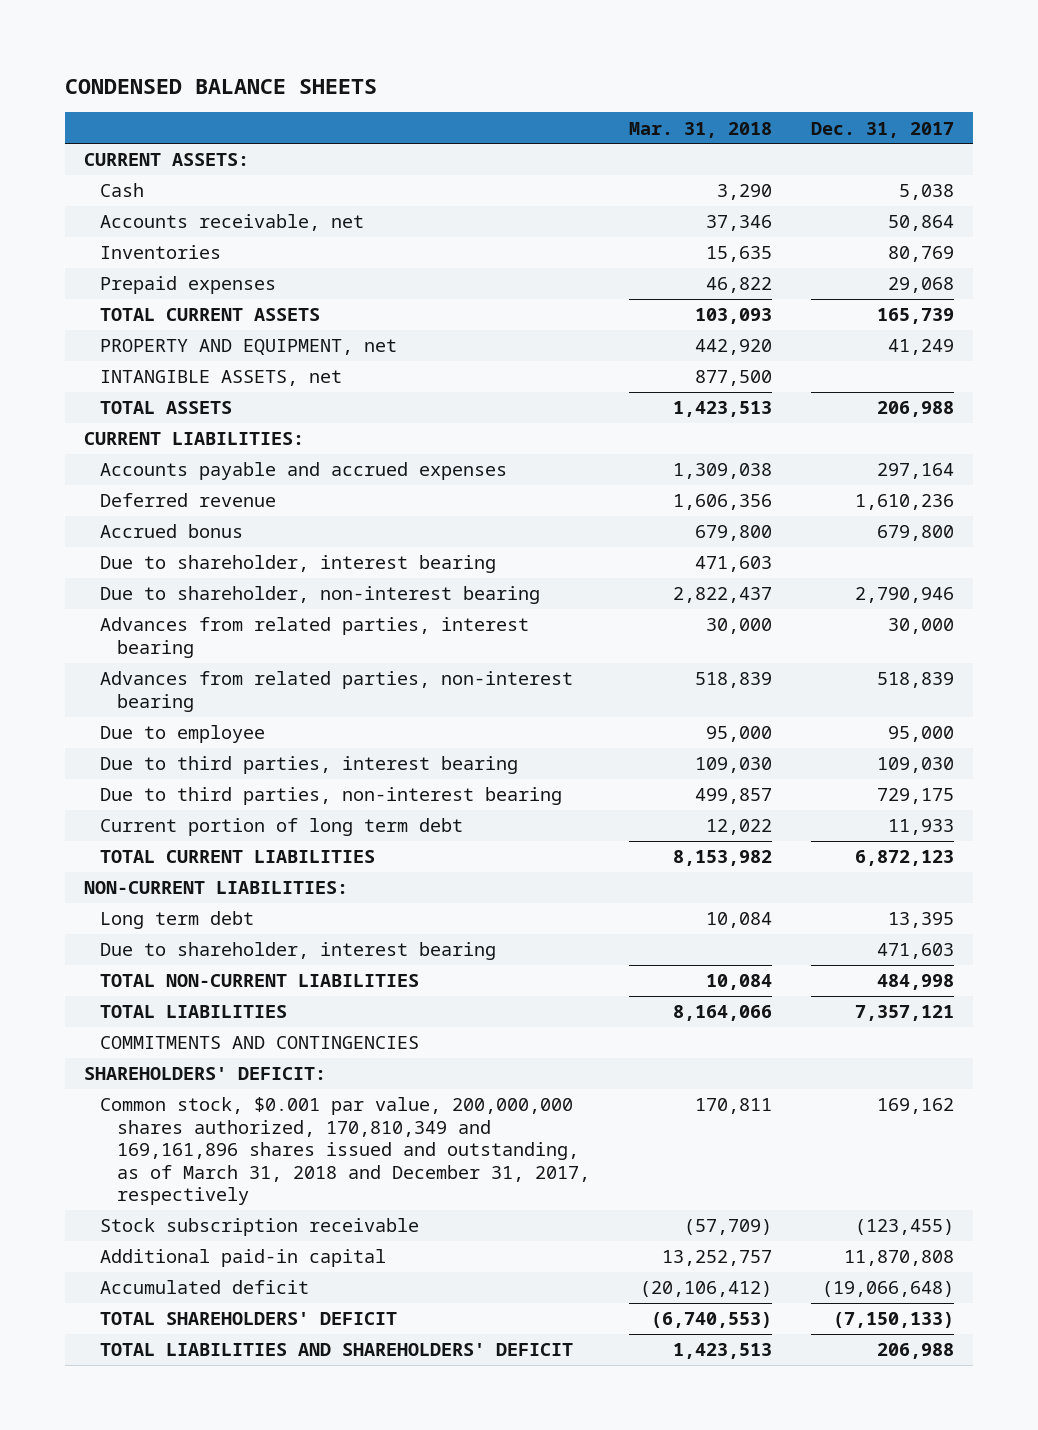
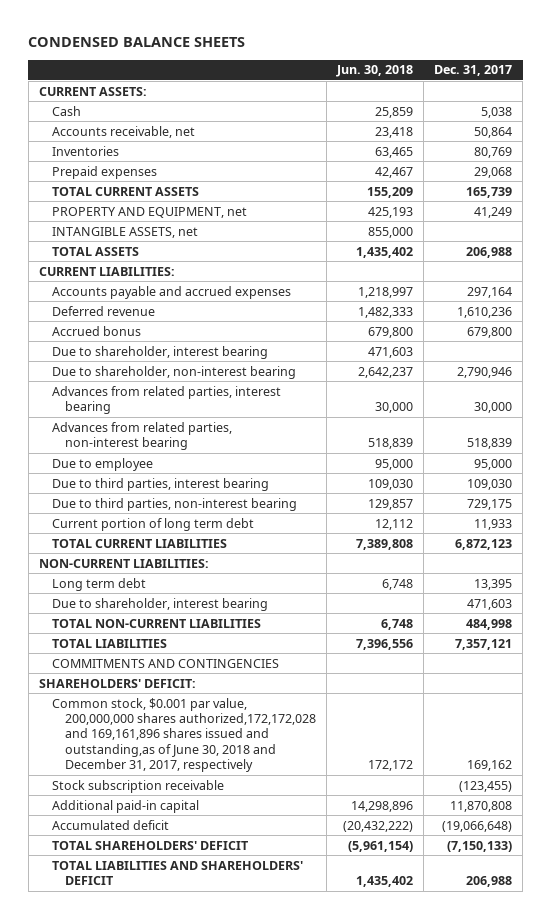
[628,121,772,138] Mar. 31, 2018 -> none
none -> [335,65,413,78] Jun. 30, 2018
[100,1097,590,1205] Common stock, $0.001 par value, 200,000,000 shares authorized, 170,810,349 and 169,161,896 shares issued and outstanding, as of March 31, 2018 and December 31, 2017, respectively -> [51,697,316,773] Common stock, $0.001 par value, 200,000,000 shares authorized,172,172,028 and 169,161,896 shares issued and outstanding,as of June 30, 2018 and December 31, 2017, respectively

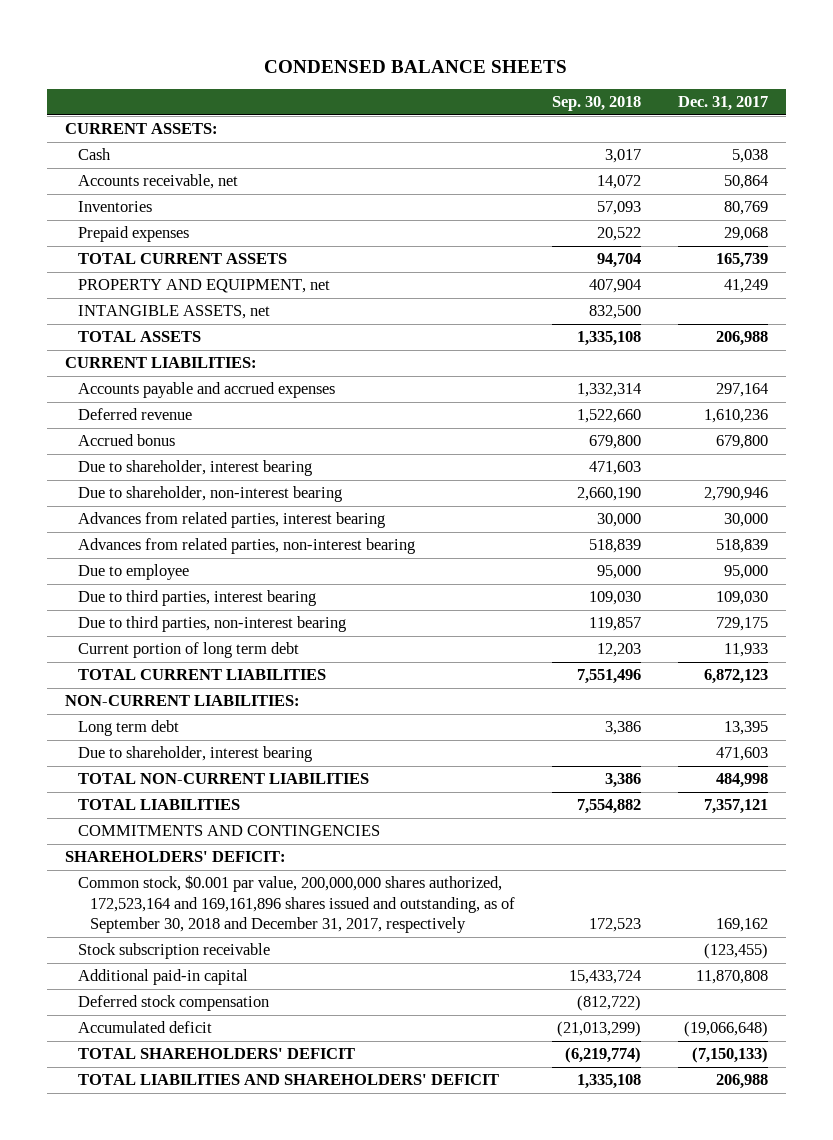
[335,65,413,78] Jun. 30, 2018 -> none
none -> [551,96,641,112] Sep. 30, 2018
[51,697,316,773] Common stock, $0.001 par value, 200,000,000 shares authorized,172,172,028 and 169,161,896 shares issued and outstanding,as of June 30, 2018 and December 31, 2017, respectively -> [77,875,516,934] Common stock, $0.001 par value, 200,000,000 shares authorized, 172,523,164 and 169,161,896 shares issued and outstanding, as of September 30, 2018 and December 31, 2017, respectively
none -> [77,995,269,1012] Deferred stock compensation

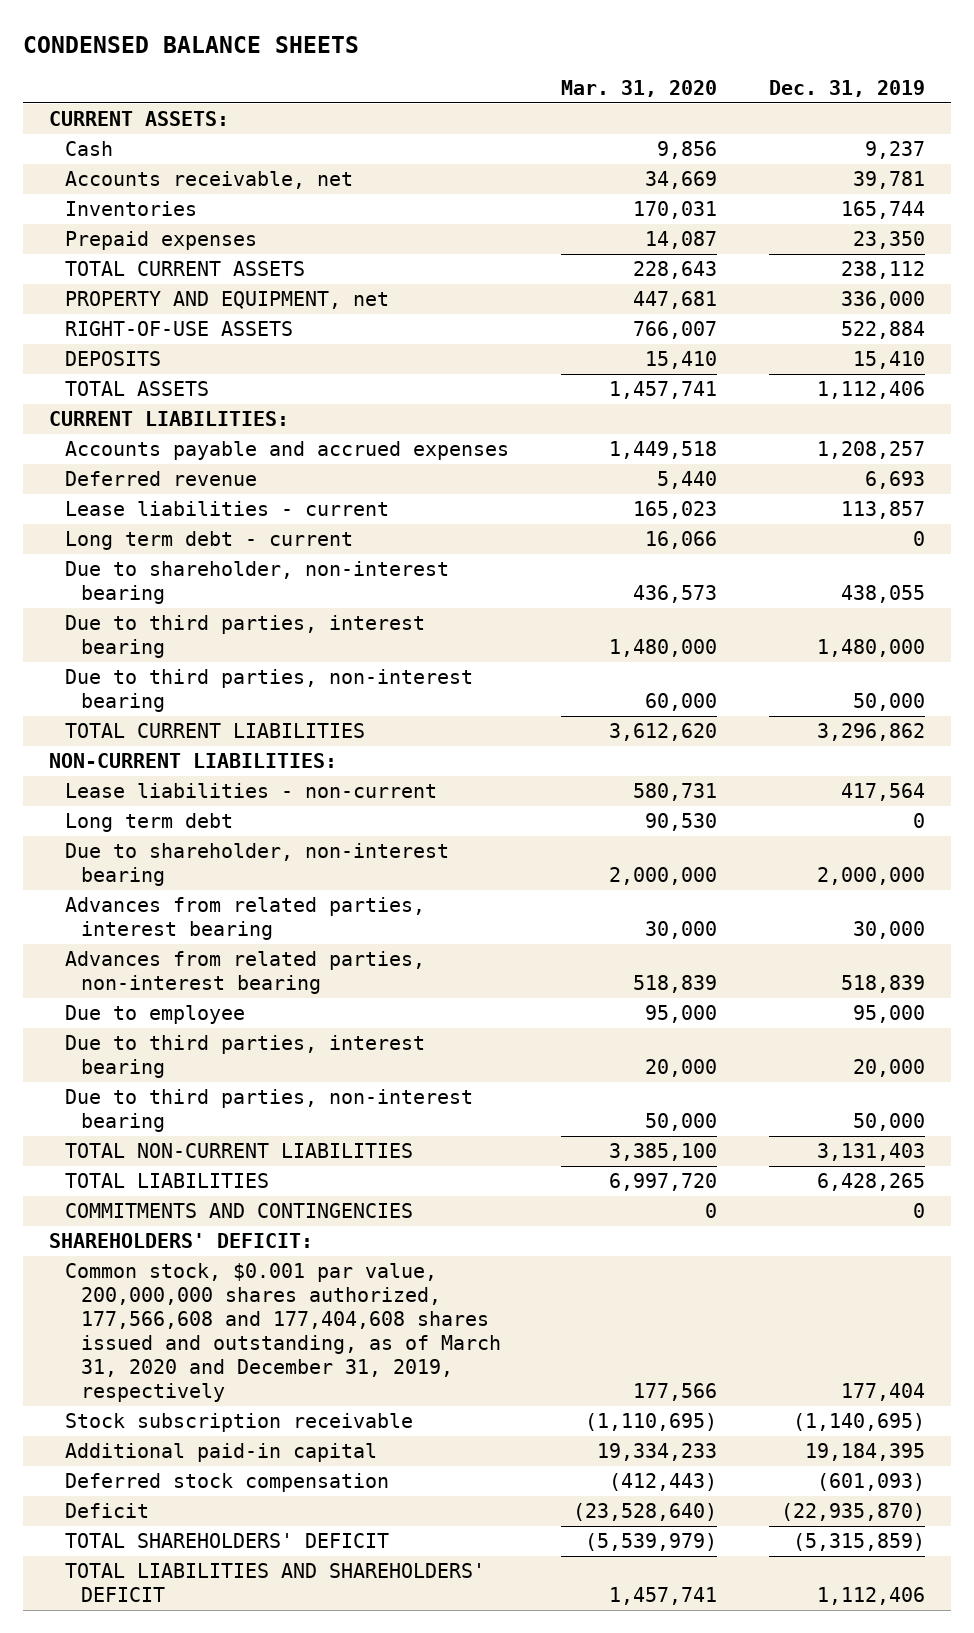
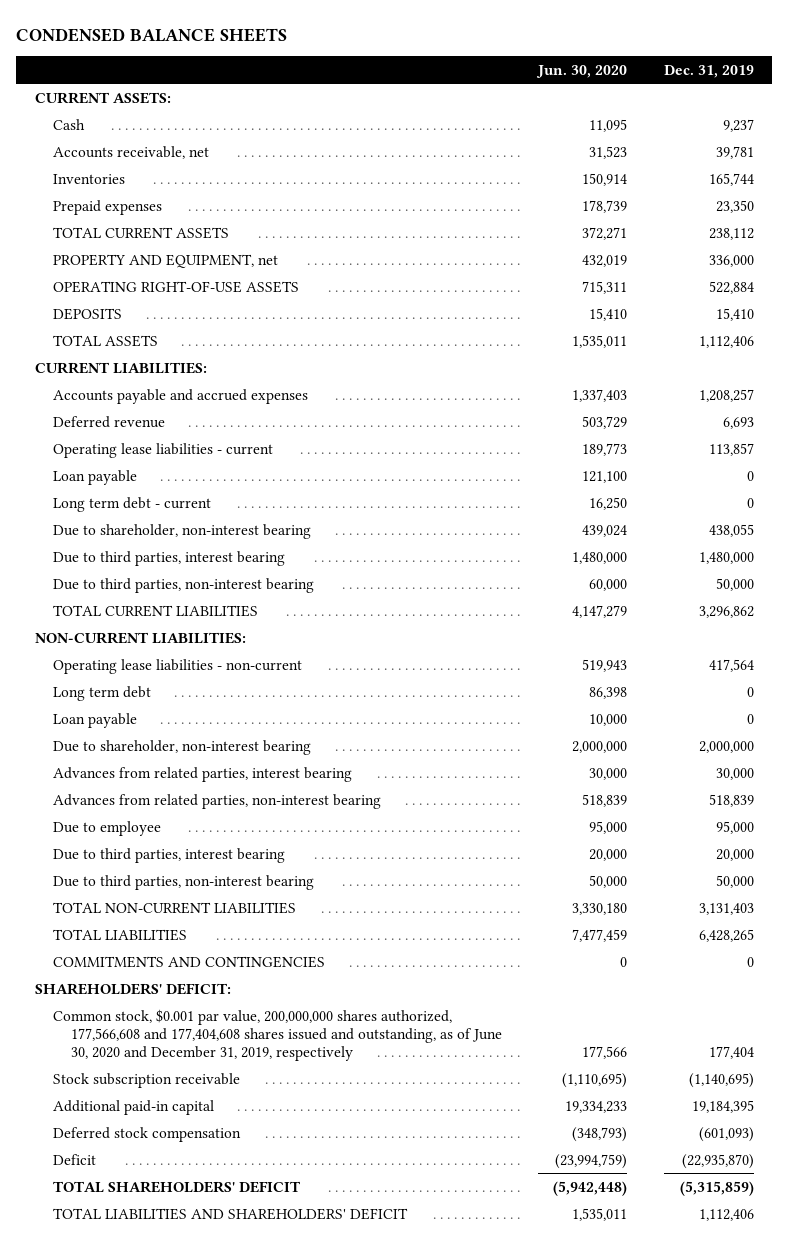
[561,80,718,98] Mar. 31, 2020 -> none
none -> [536,64,628,78] Jun. 30, 2020
[64,321,293,337] RIGHT-OF-USE ASSETS -> [52,280,299,293] OPERATING RIGHT-OF-USE ASSETS
[64,501,389,517] Lease liabilities - current -> [52,442,273,458] Operating lease liabilities - current
none -> [52,469,137,485] Loan payable
[64,783,437,799] Lease liabilities - non-current -> [52,658,302,674] Operating lease liabilities - non-current
none -> [52,712,137,728] Loan payable
[64,1263,501,1403] Common stock, $0.001 par value, 200,000,000 shares authorized, 177,566,608 and 177,404,608 shares issued and outstanding, as of March 31, 2020 and December 31, 2019, respectively -> [52,1008,502,1061] Common stock, $0.001 par value, 200,000,000 shares authorized, 177,566,608 and 177,404,608 shares issued and outstanding, as of June 30, 2020 and December 31, 2019, respectively

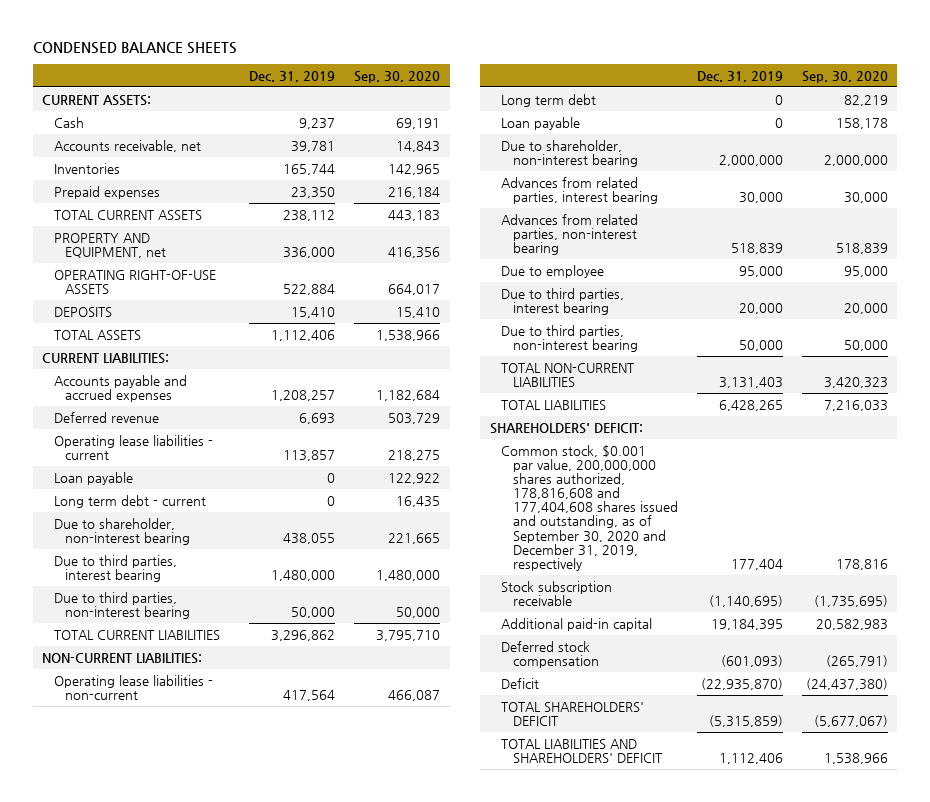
[536,64,628,78] Jun. 30, 2020 -> none
none -> [354,70,441,83] Sep. 30, 2020
[52,955,325,968] COMMITMENTS AND CONTINGENCIES -> none
[52,1008,502,1061] Common stock, $0.001 par value, 200,000,000 shares authorized, 177,566,608 and 177,404,608 shares issued and outstanding, as of June 30, 2020 and December 31, 2019, respectively -> [501,444,678,571] Common stock, $0.001 par value, 200,000,000 shares authorized, 178,816,608 and 177,404,608 shares issued and outstanding, as of September 30, 2020 and December 31, 2019, respectively

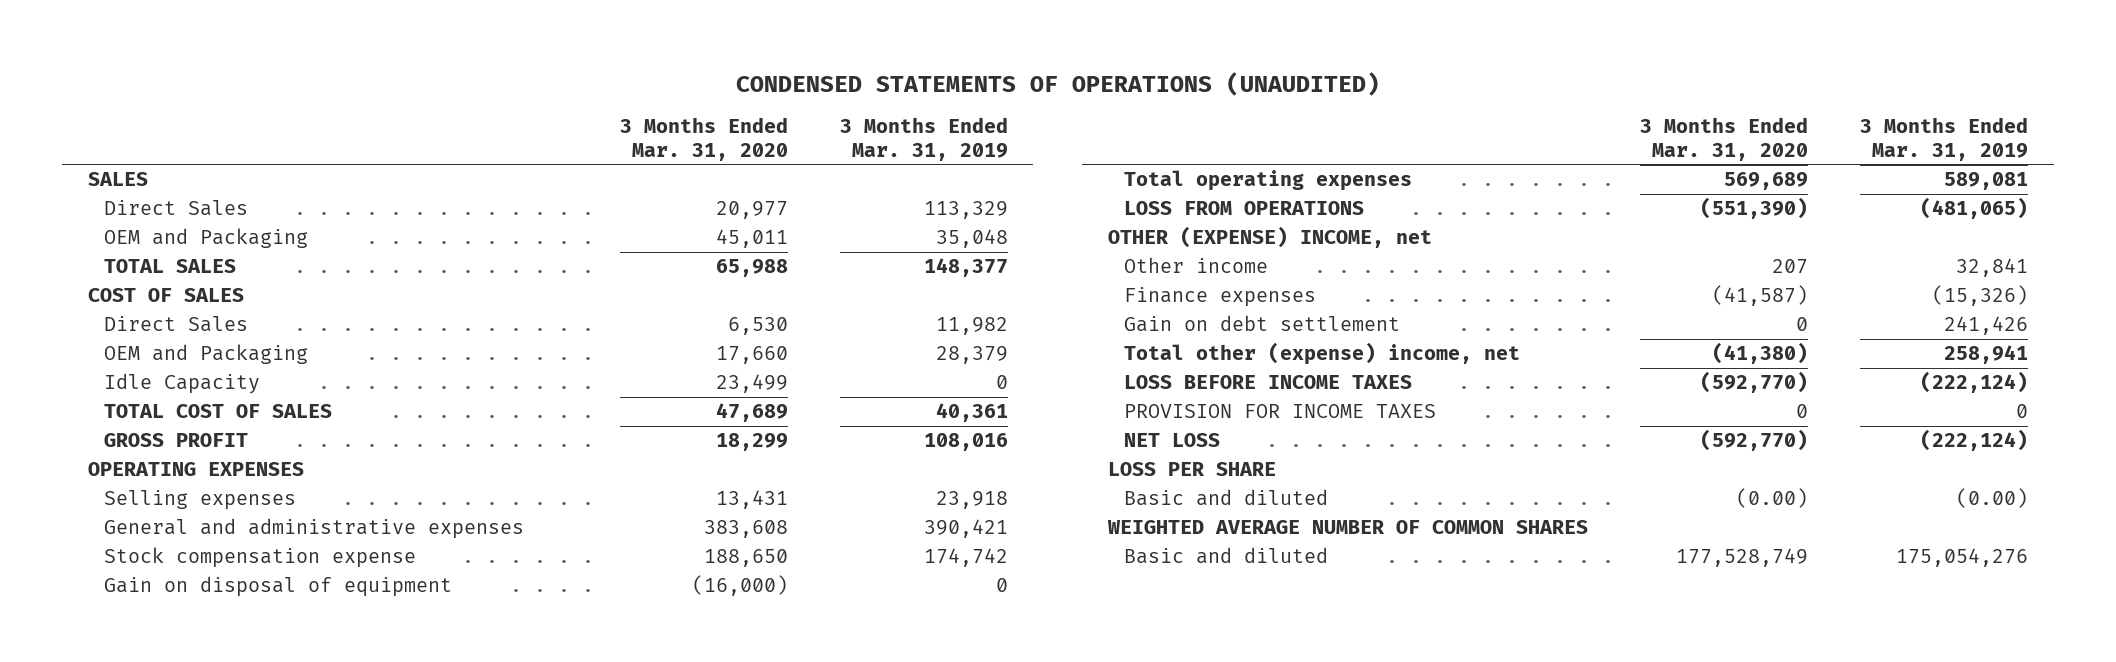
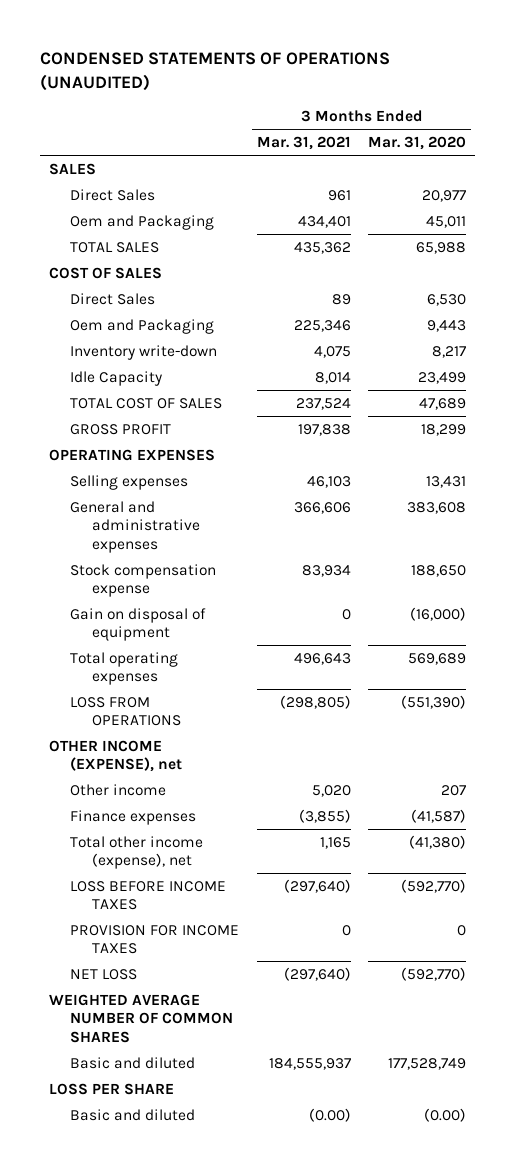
[839,116,1008,161] 3 Months Ended Mar. 31, 2019 -> none
none -> [256,136,351,151] Mar. 31, 2021
[104,228,309,249] OEM and Packaging -> [70,214,215,230] Oem and Packaging
[104,344,309,365] OEM and Packaging -> [70,318,215,334] Oem and Packaging
[715,346,788,365] 17,660 -> [427,319,467,332] 9,443
none -> [70,344,218,360] Inventory write-down
[1108,226,1433,249] OTHER (EXPENSE) INCOME, net -> [48,739,183,773] OTHER INCOME (EXPENSE), net
[1124,315,1401,333] Gain on debt settlement -> none
[1124,342,1521,366] Total other (expense) income, net -> [70,835,204,870] Total other income (expense), net
[1108,462,1277,477] LOSS PER SHARE -> [48,1082,174,1095] LOSS PER SHARE
[1124,489,1329,507] Basic and diluted -> [70,1108,196,1121] Basic and diluted

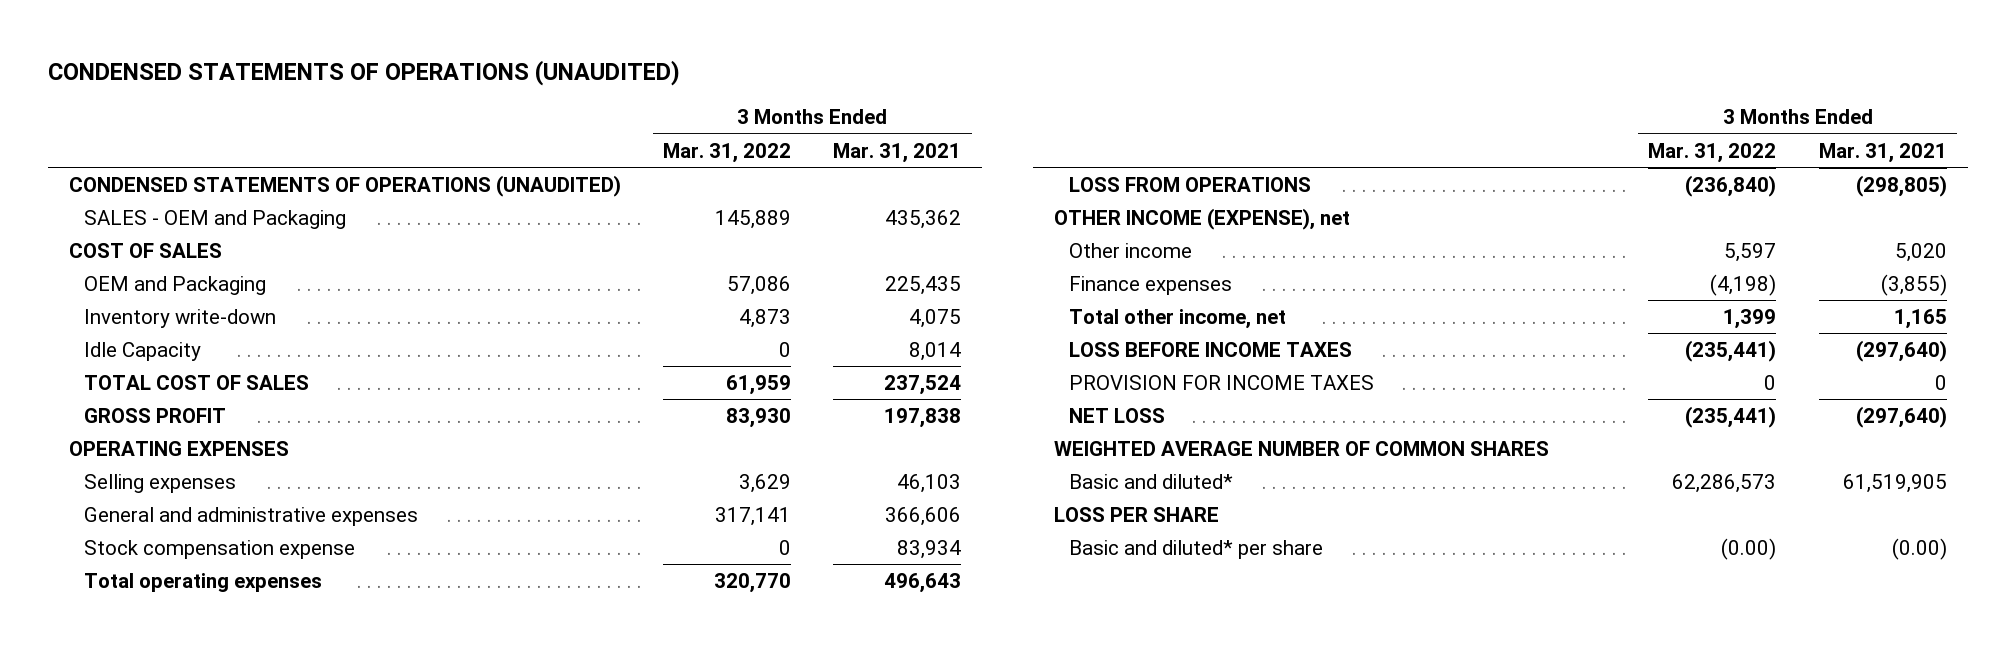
[368,136,467,151] Mar. 31, 2020 -> none
none -> [663,142,792,163] Mar. 31, 2022
[48,162,96,175] SALES -> none
[70,188,156,201] Direct Sales -> none
[70,214,215,230] Oem and Packaging -> none
none -> [69,174,622,197] CONDENSED STATEMENTS OF OPERATIONS (UNAUDITED)
[70,241,160,253] TOTAL SALES -> [84,209,347,229] SALES - OEM and Packaging
[70,292,156,305] Direct Sales -> none
[70,318,215,334] Oem and Packaging -> [84,275,267,295] OEM and Packaging
[293,319,351,332] 225,346 -> [885,275,962,295] 225,435
[70,607,207,642] Gain on disposal of equipment -> none
[70,835,204,870] Total other income (expense), net -> [1069,308,1287,329] Total other income, net
[70,1056,196,1069] Basic and diluted -> [1069,473,1234,489] Basic and diluted*
[268,1057,351,1070] 184,555,937 -> [1842,473,1947,493] 61,519,905
[70,1108,196,1121] Basic and diluted -> [1069,539,1324,559] Basic and diluted* per share

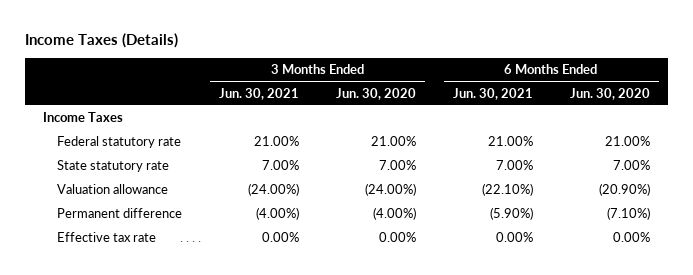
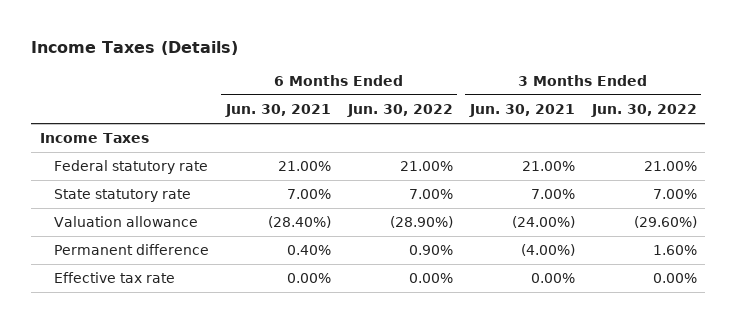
[336,87,417,100] Jun. 30, 2020 -> none
[569,87,650,100] Jun. 30, 2020 -> none
none -> [346,103,453,117] Jun. 30, 2022
none -> [590,103,697,117] Jun. 30, 2022
[482,183,534,197] (22.10%) -> [267,216,331,229] (28.40%)
[490,207,534,221] (5.90%) -> [286,245,331,256] 0.40%

